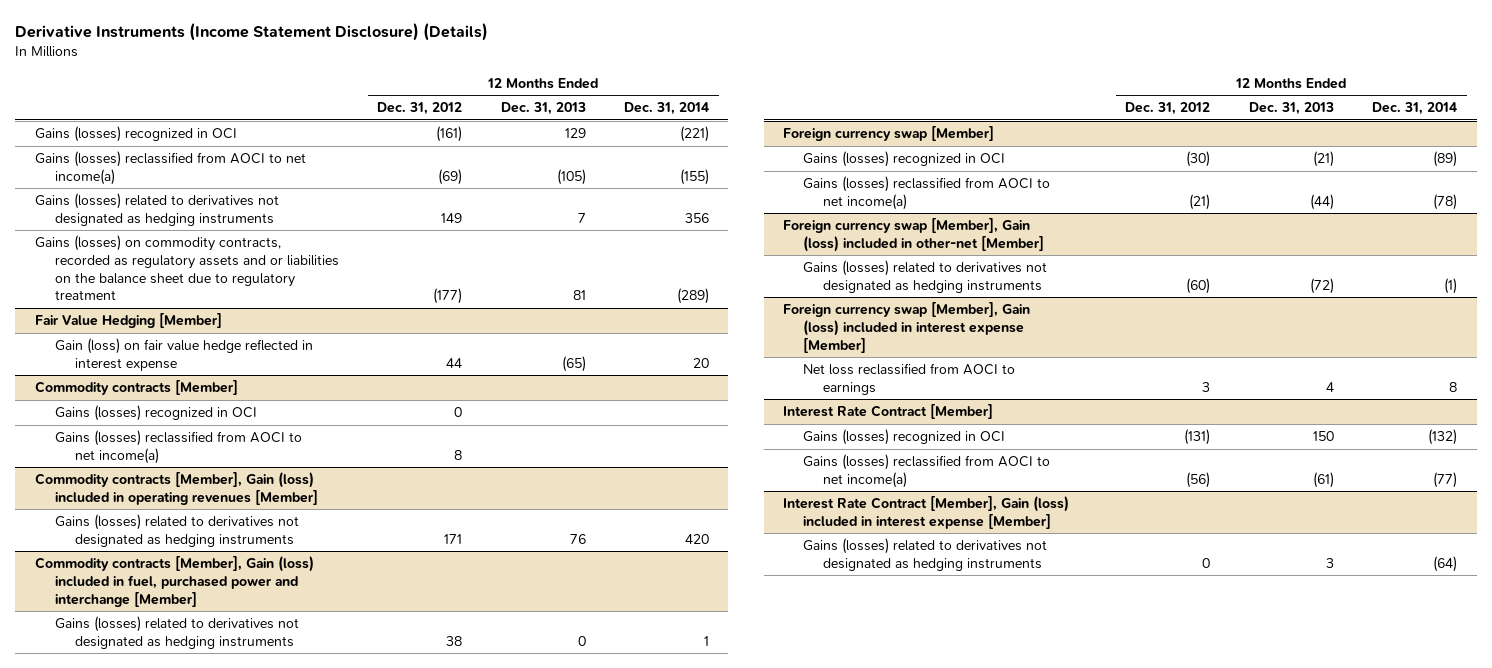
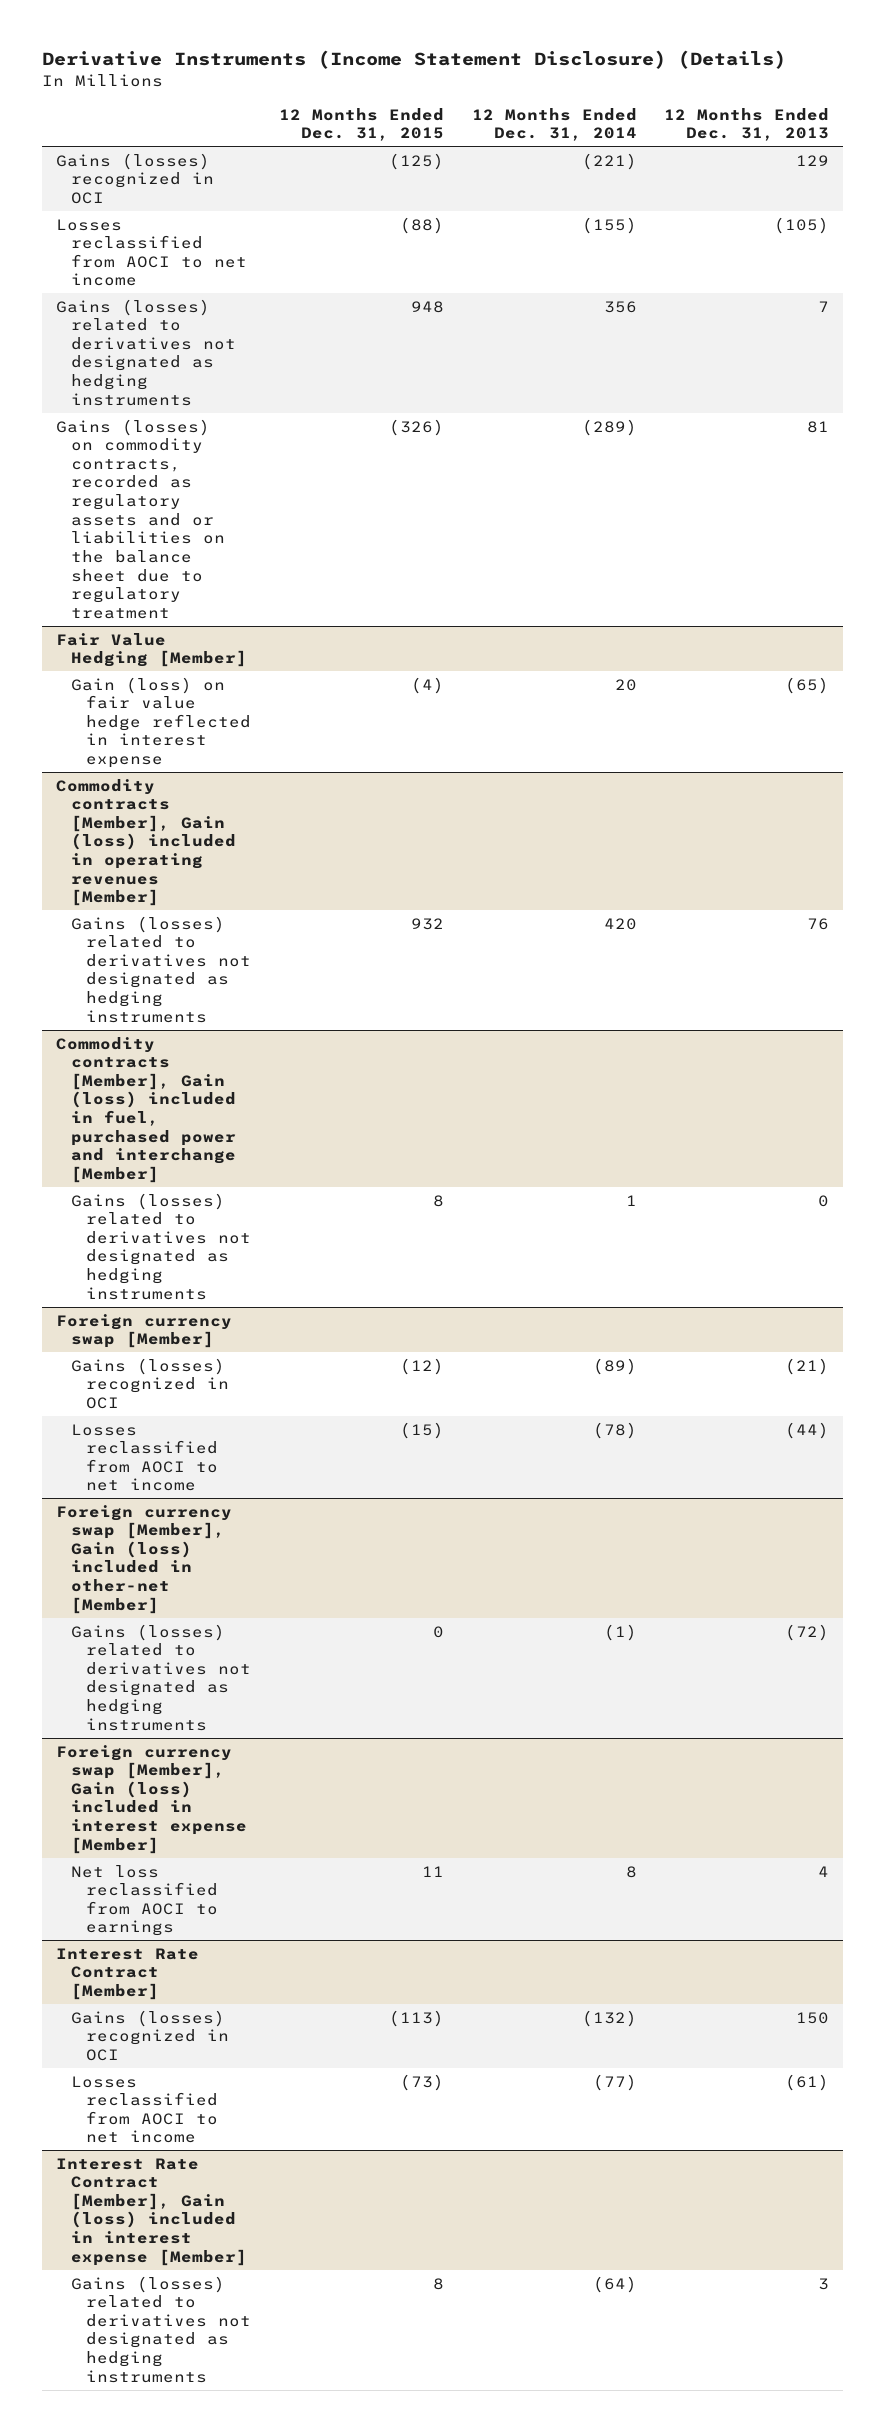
[377,102,463,116] Dec. 31, 2012 -> none
none -> [278,107,444,142] 12 Months Ended Dec. 31, 2015
[34,151,306,185] Gains (losses) reclassified from AOCI to net income(a) -> [55,218,247,287] Losses reclassified from AOCI to net income
[34,380,238,396] Commodity contracts [Member] -> none
[54,405,257,422] Gains (losses) recognized in OCI -> none
[54,430,302,464] Gains (losses) reclassified from AOCI to net income(a) -> none
[802,176,1050,210] Gains (losses) reclassified from AOCI to net income(a) -> [70,1423,218,1492] Losses reclassified from AOCI to net income
[802,454,1050,488] Gains (losses) reclassified from AOCI to net income(a) -> [70,2075,218,2144] Losses reclassified from AOCI to net income

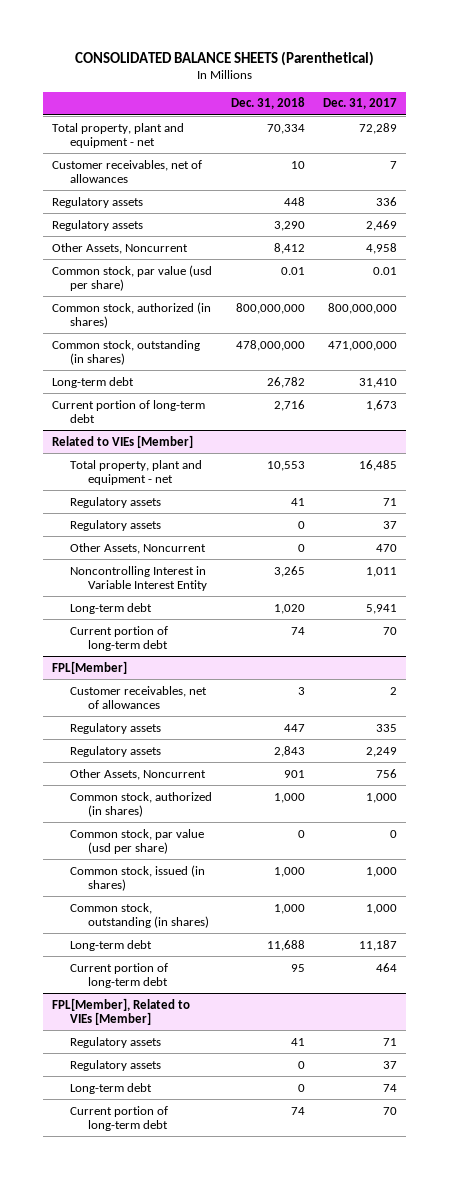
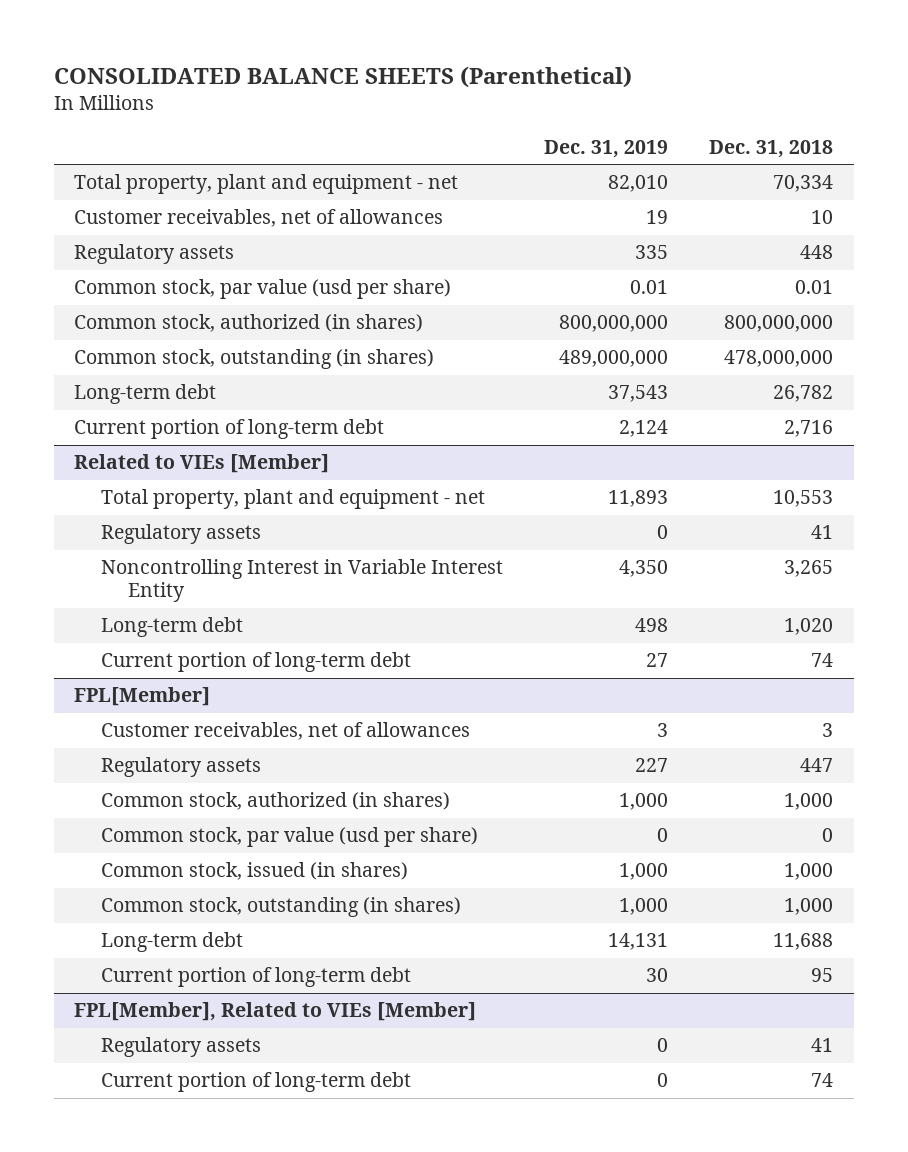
[322,98,397,110] Dec. 31, 2017 -> none
none -> [544,139,669,158] Dec. 31, 2019
[52,219,144,231] Regulatory assets -> none
[52,242,189,254] Other Assets, Noncurrent -> none
[70,519,162,531] Regulatory assets -> none
[70,542,207,554] Other Assets, Noncurrent -> none
[70,745,162,757] Regulatory assets -> none
[70,768,207,780] Other Assets, Noncurrent -> none
[70,1059,162,1071] Regulatory assets -> none
[70,1082,153,1094] Long-term debt -> none

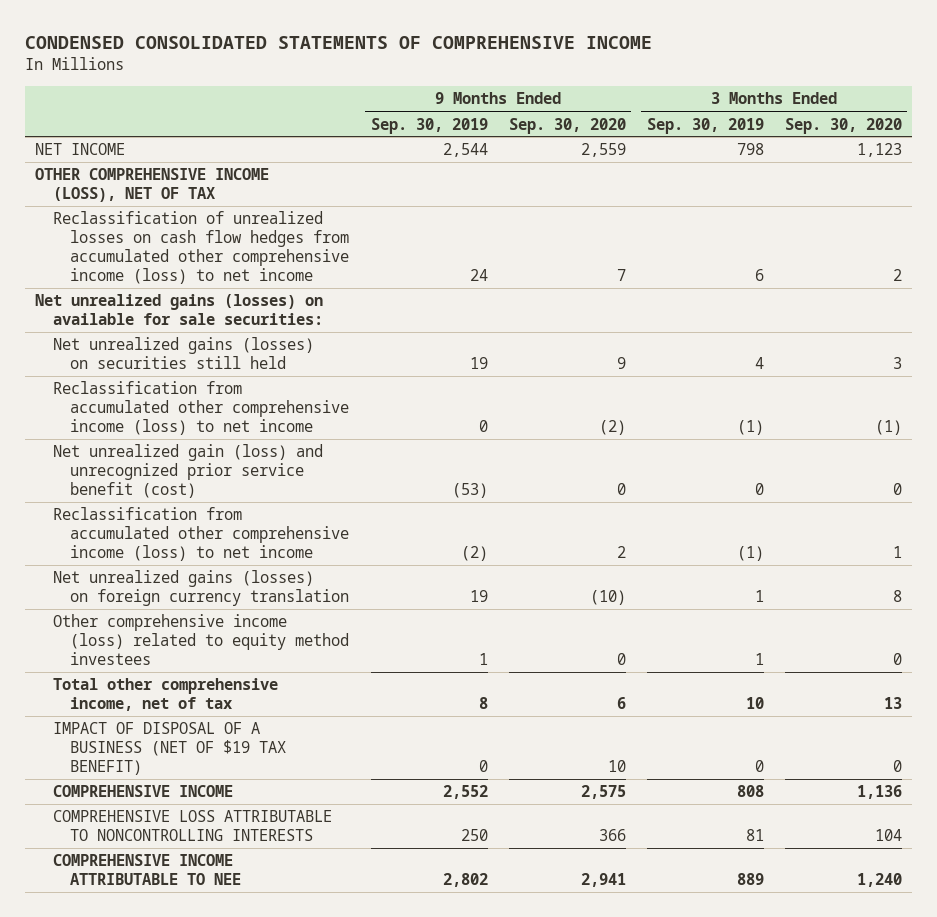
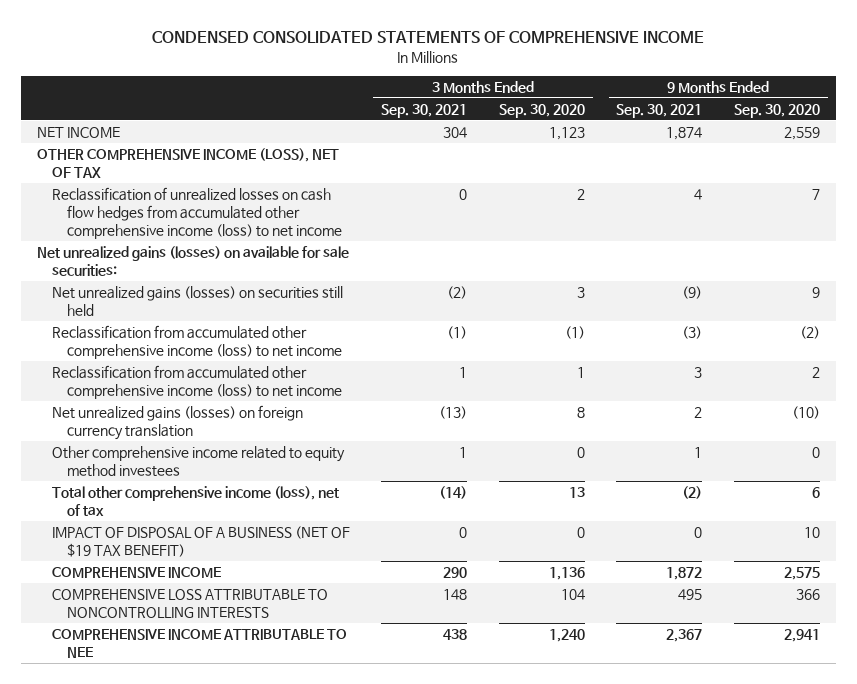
[370,117,488,134] Sep. 30, 2019 -> none
[646,117,764,134] Sep. 30, 2019 -> none
none -> [381,103,468,118] Sep. 30, 2021
none -> [616,103,703,118] Sep. 30, 2021
[52,444,323,499] Net unrealized gain (loss) and unrecognized prior service benefit (cost) -> none
[52,614,350,666] Other comprehensive income (loss) related to equity method investees -> [51,446,345,478] Other comprehensive income related to equity method investees
[52,678,278,712] Total other comprehensive income, net of tax -> [51,486,339,517] Total other comprehensive income (loss), net of tax

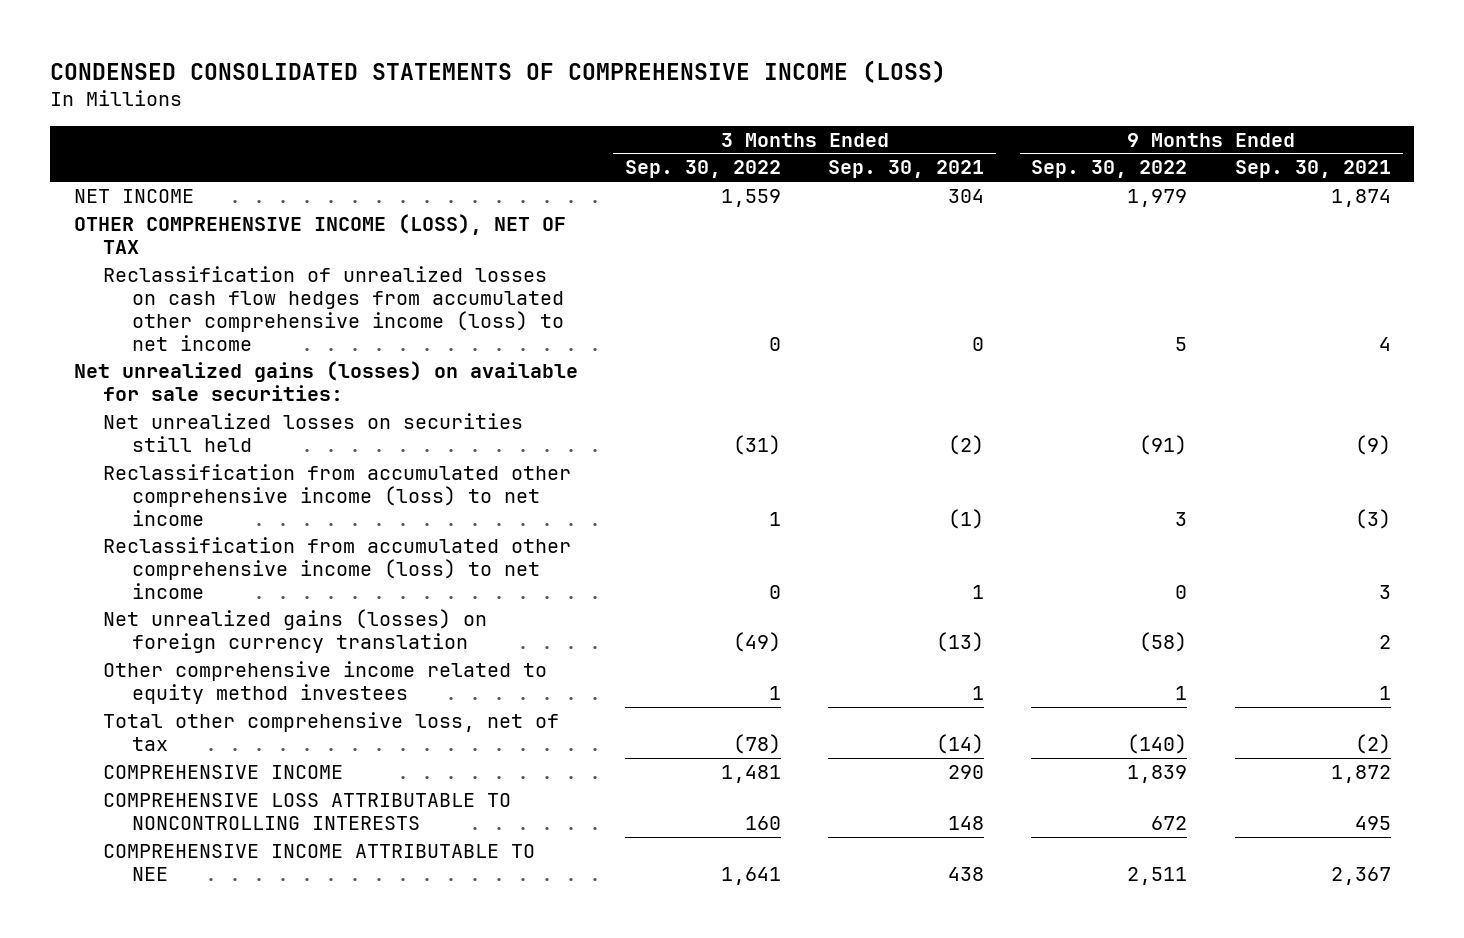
[152,30,705,43] CONDENSED CONSOLIDATED STATEMENTS OF COMPREHENSIVE INCOME -> [49,60,946,84] CONDENSED CONSOLIDATED STATEMENTS OF COMPREHENSIVE INCOME (LOSS)
[498,103,585,118] Sep. 30, 2020 -> none
[733,103,820,118] Sep. 30, 2020 -> none
none -> [624,160,781,179] Sep. 30, 2022
none -> [1031,160,1188,179] Sep. 30, 2022
[51,286,343,317] Net unrealized gains (losses) on securities still held -> [102,412,523,452] Net unrealized losses on securities still held
[51,526,350,558] IMPACT OF DISPOSAL OF A BUSINESS (NET OF $19 TAX BENEFIT) -> none
[51,486,339,517] Total other comprehensive income (loss), net of tax -> [102,711,559,751] Total other comprehensive loss, net of tax

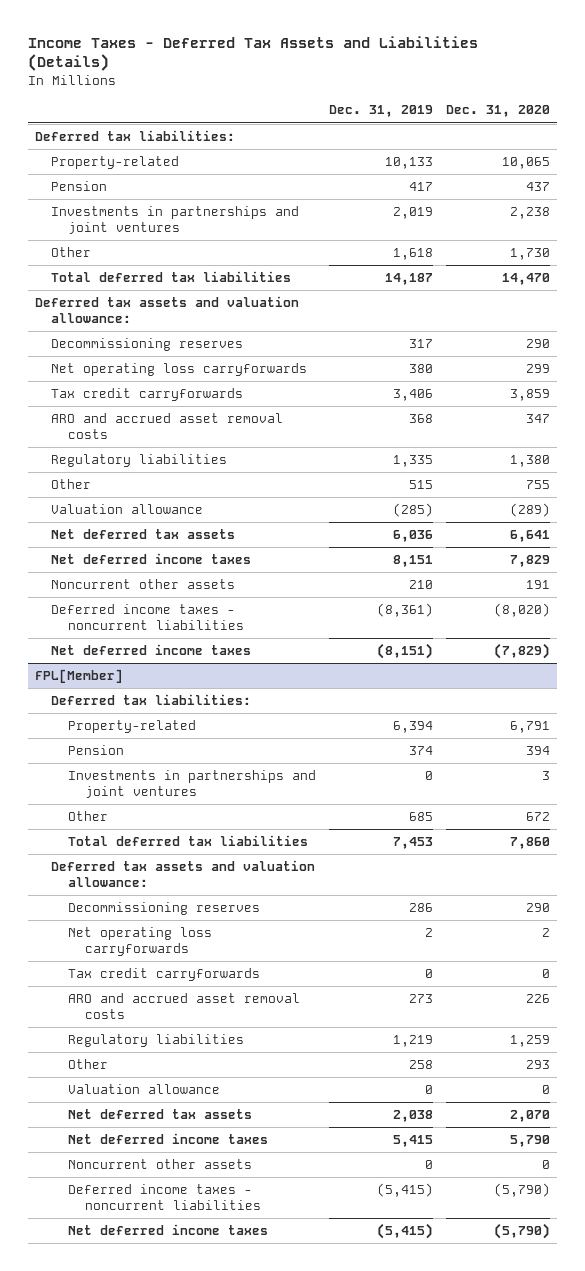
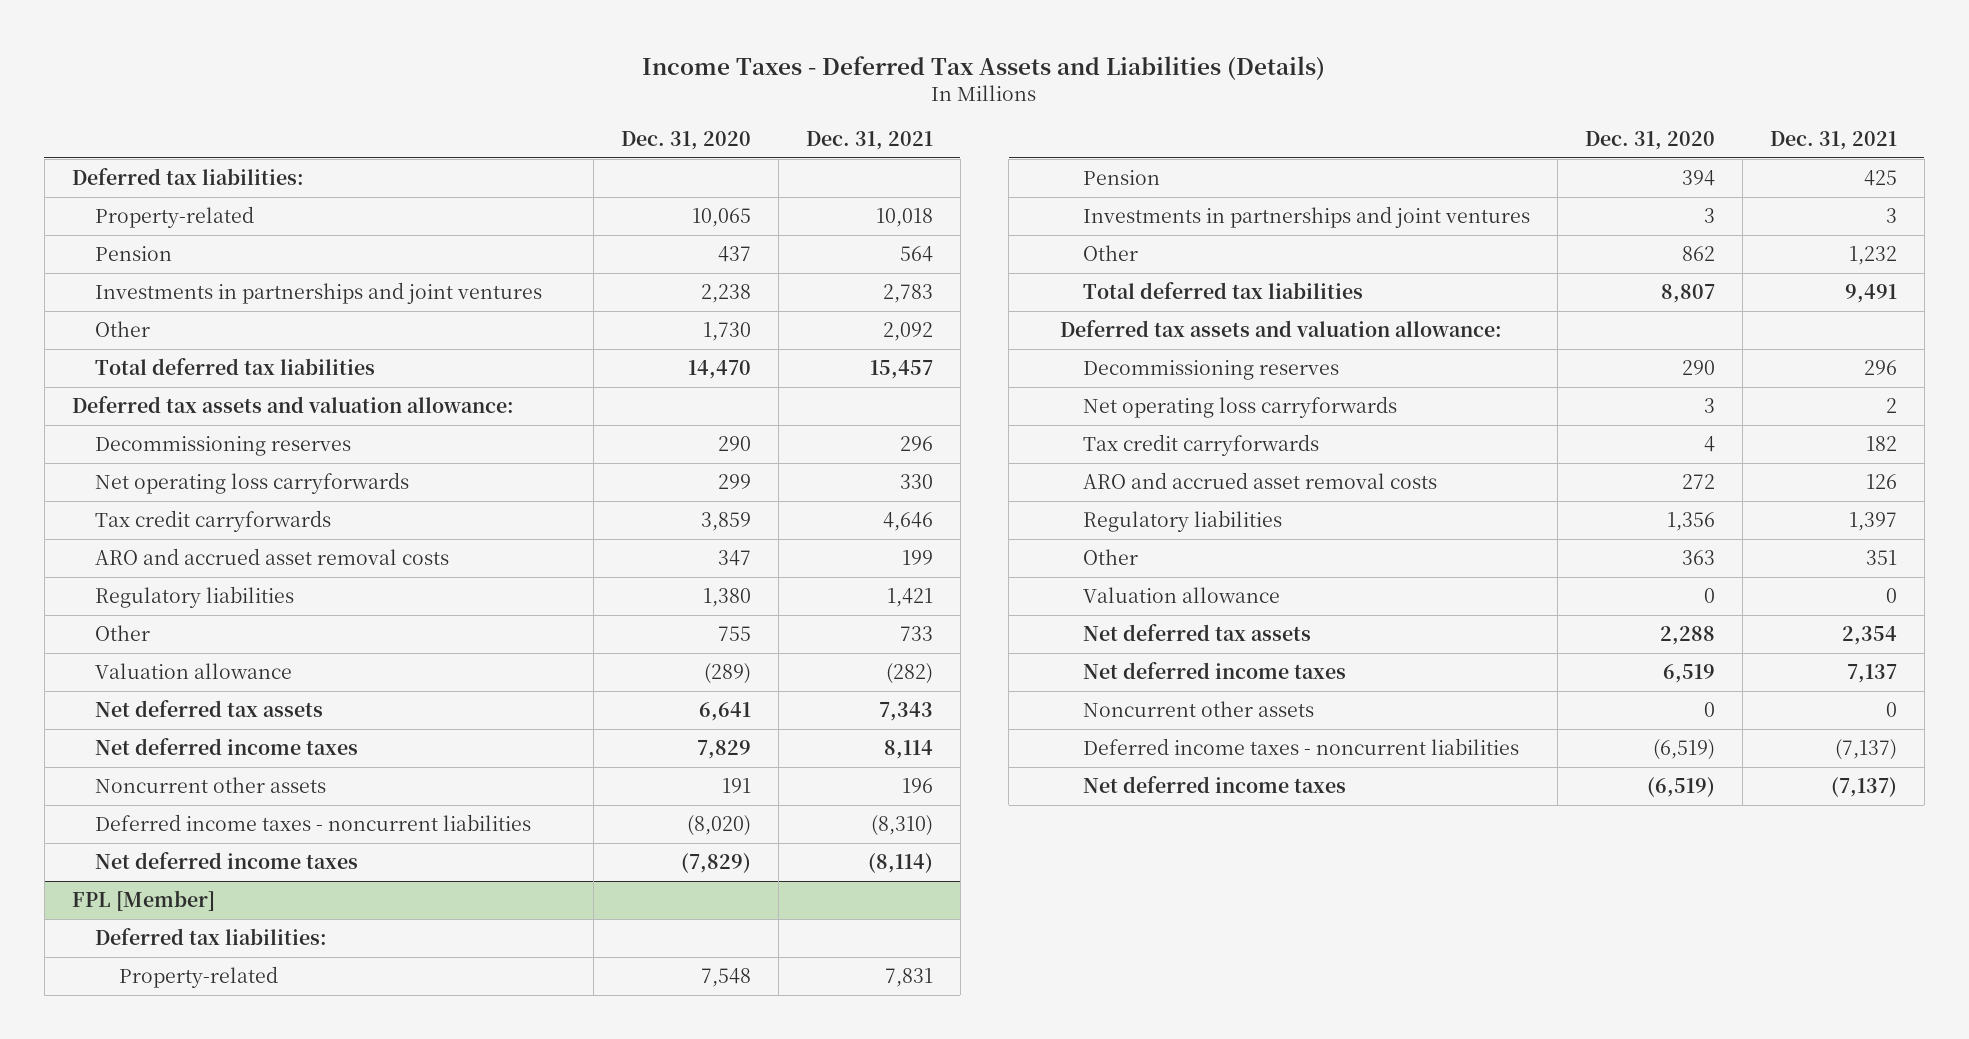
[329,105,434,118] Dec. 31, 2019 -> none
none -> [805,131,933,151] Dec. 31, 2021
[34,669,123,684] FPL[Member] -> [71,890,215,912] FPL [Member]
[510,721,551,734] 6,791 -> [700,968,751,988] 7,548
[526,812,551,822] 672 -> [1681,246,1715,262] 862
[510,837,551,850] 7,860 -> [1660,284,1715,304] 8,807
[542,928,551,938] 2 -> [1703,398,1715,414] 3
[542,969,551,979] 0 -> [1703,436,1715,453] 4
[526,994,551,1004] 226 -> [1681,474,1715,490] 272
[510,1035,551,1048] 1,259 -> [1666,512,1715,532] 1,356
[526,1060,551,1070] 293 -> [1681,550,1715,566] 363
[510,1110,551,1123] 2,070 -> [1659,626,1715,646] 2,288
[510,1135,551,1148] 5,790 -> [1662,664,1715,684] 6,519
[494,1183,551,1198] (5,790) -> [1652,739,1715,761] (6,519)
[494,1223,551,1240] (5,790) -> [1646,777,1715,798] (6,519)

